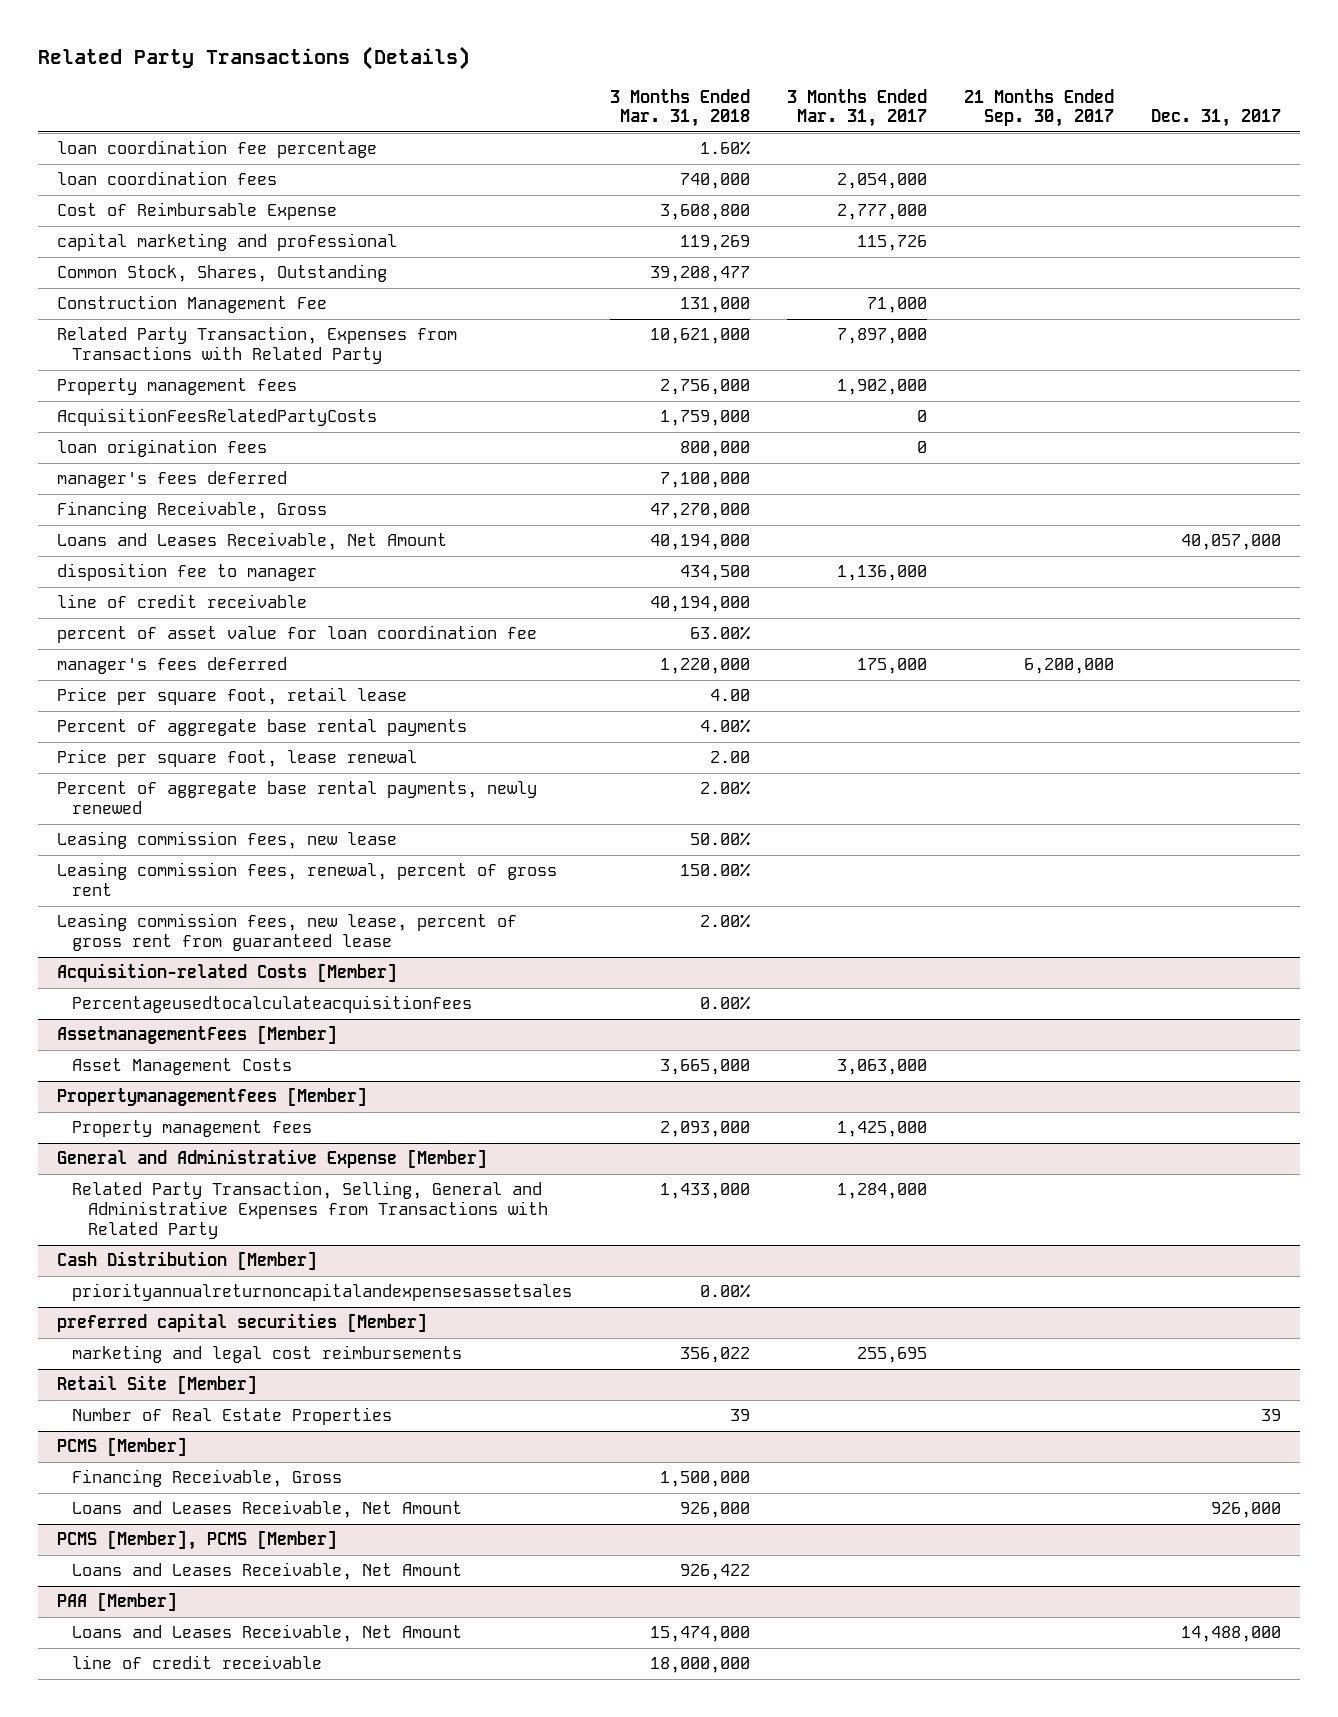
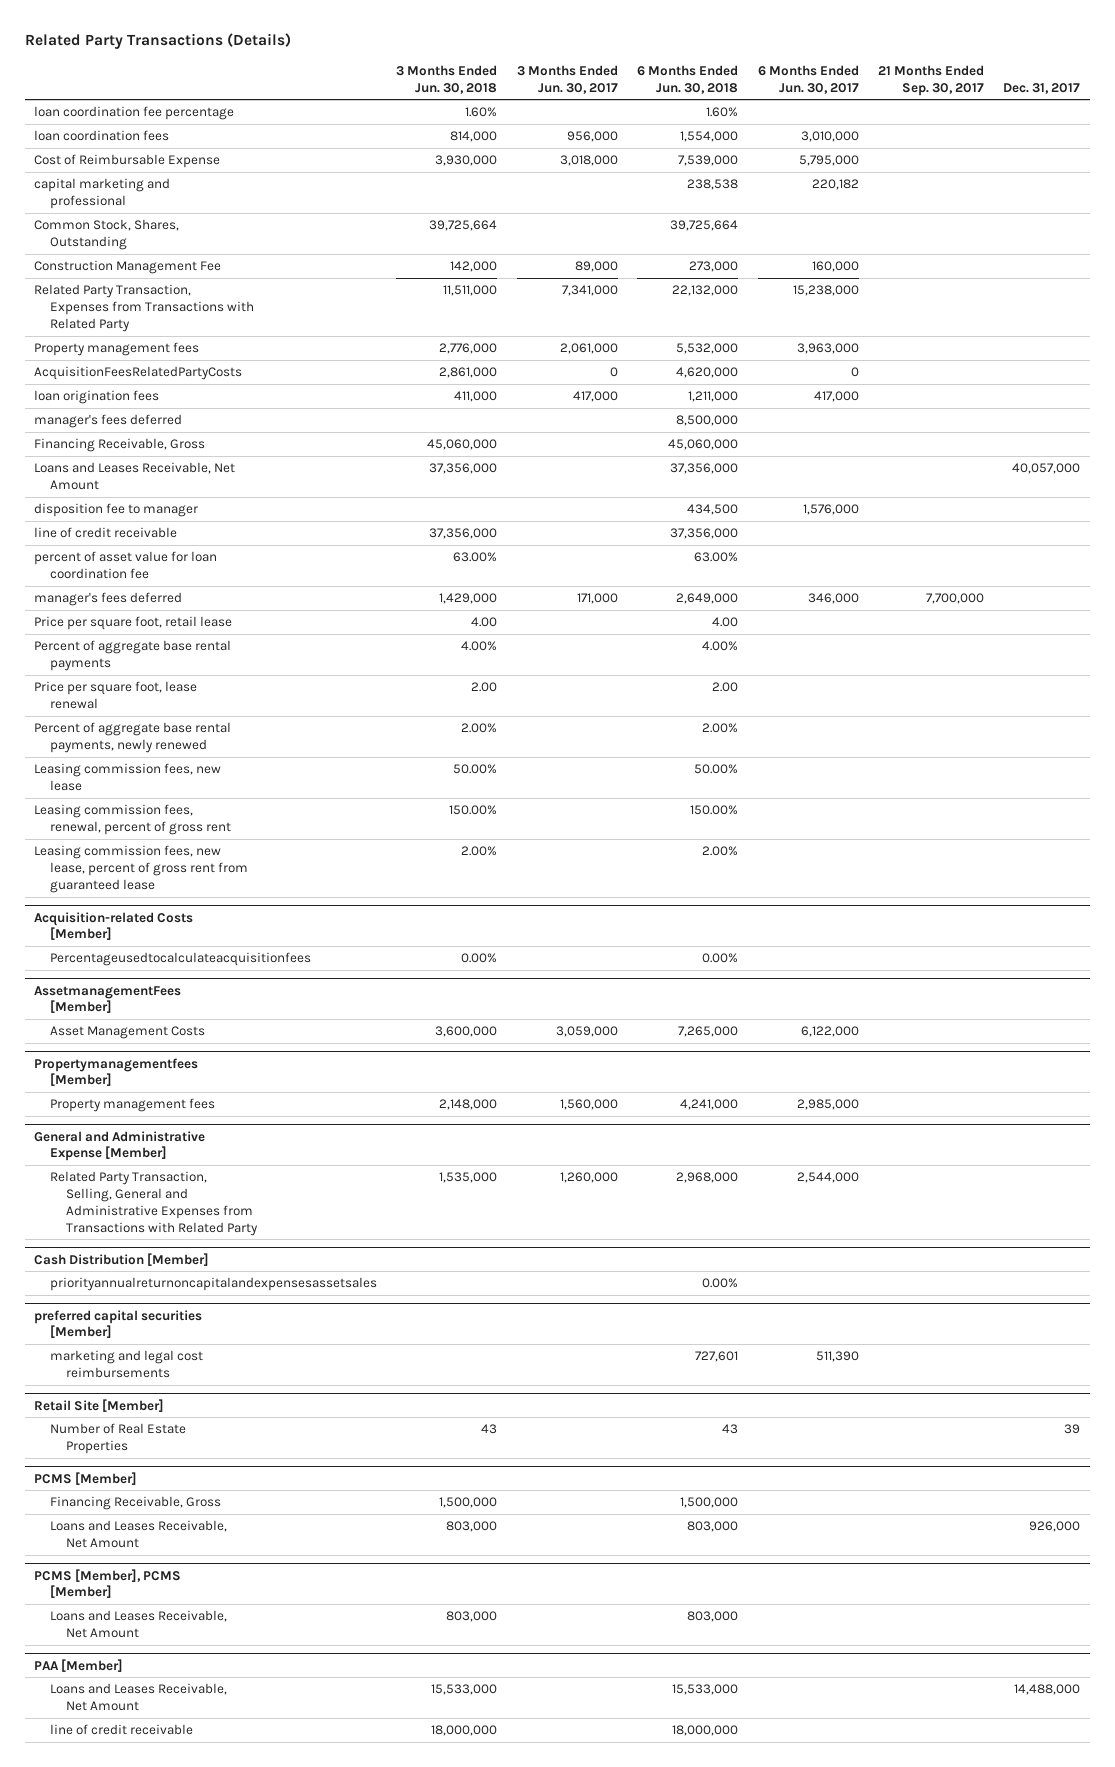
[609,88,750,128] 3 Months Ended Mar. 31, 2018 -> none
[786,88,927,128] 3 Months Ended Mar. 31, 2017 -> none
none -> [396,64,498,94] 3 Months Ended Jun. 30, 2018
none -> [516,64,618,94] 3 Months Ended Jun. 30, 2017
none -> [637,64,739,94] 6 Months Ended Jun. 30, 2018
none -> [757,64,859,94] 6 Months Ended Jun. 30, 2017
[1024,658,1115,675] 6,200,000 -> [925,593,984,605] 7,700,000

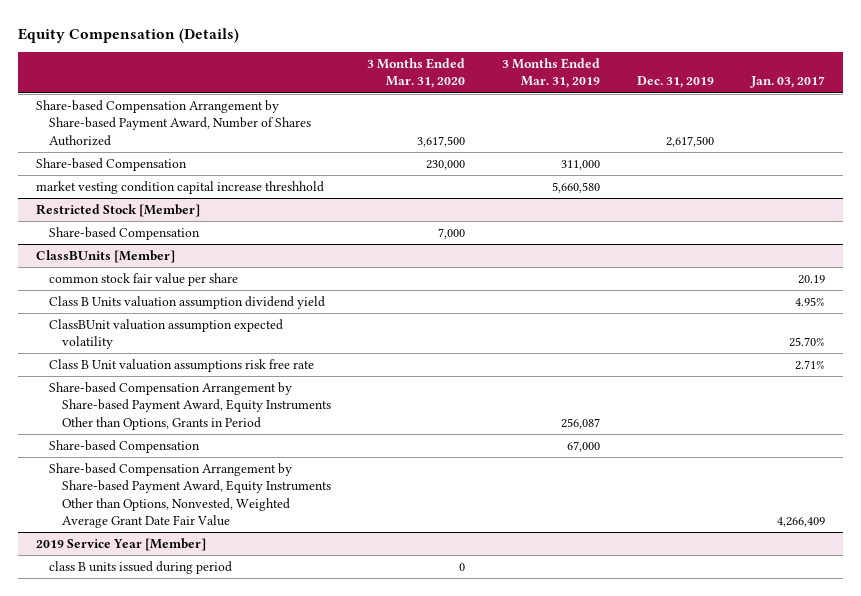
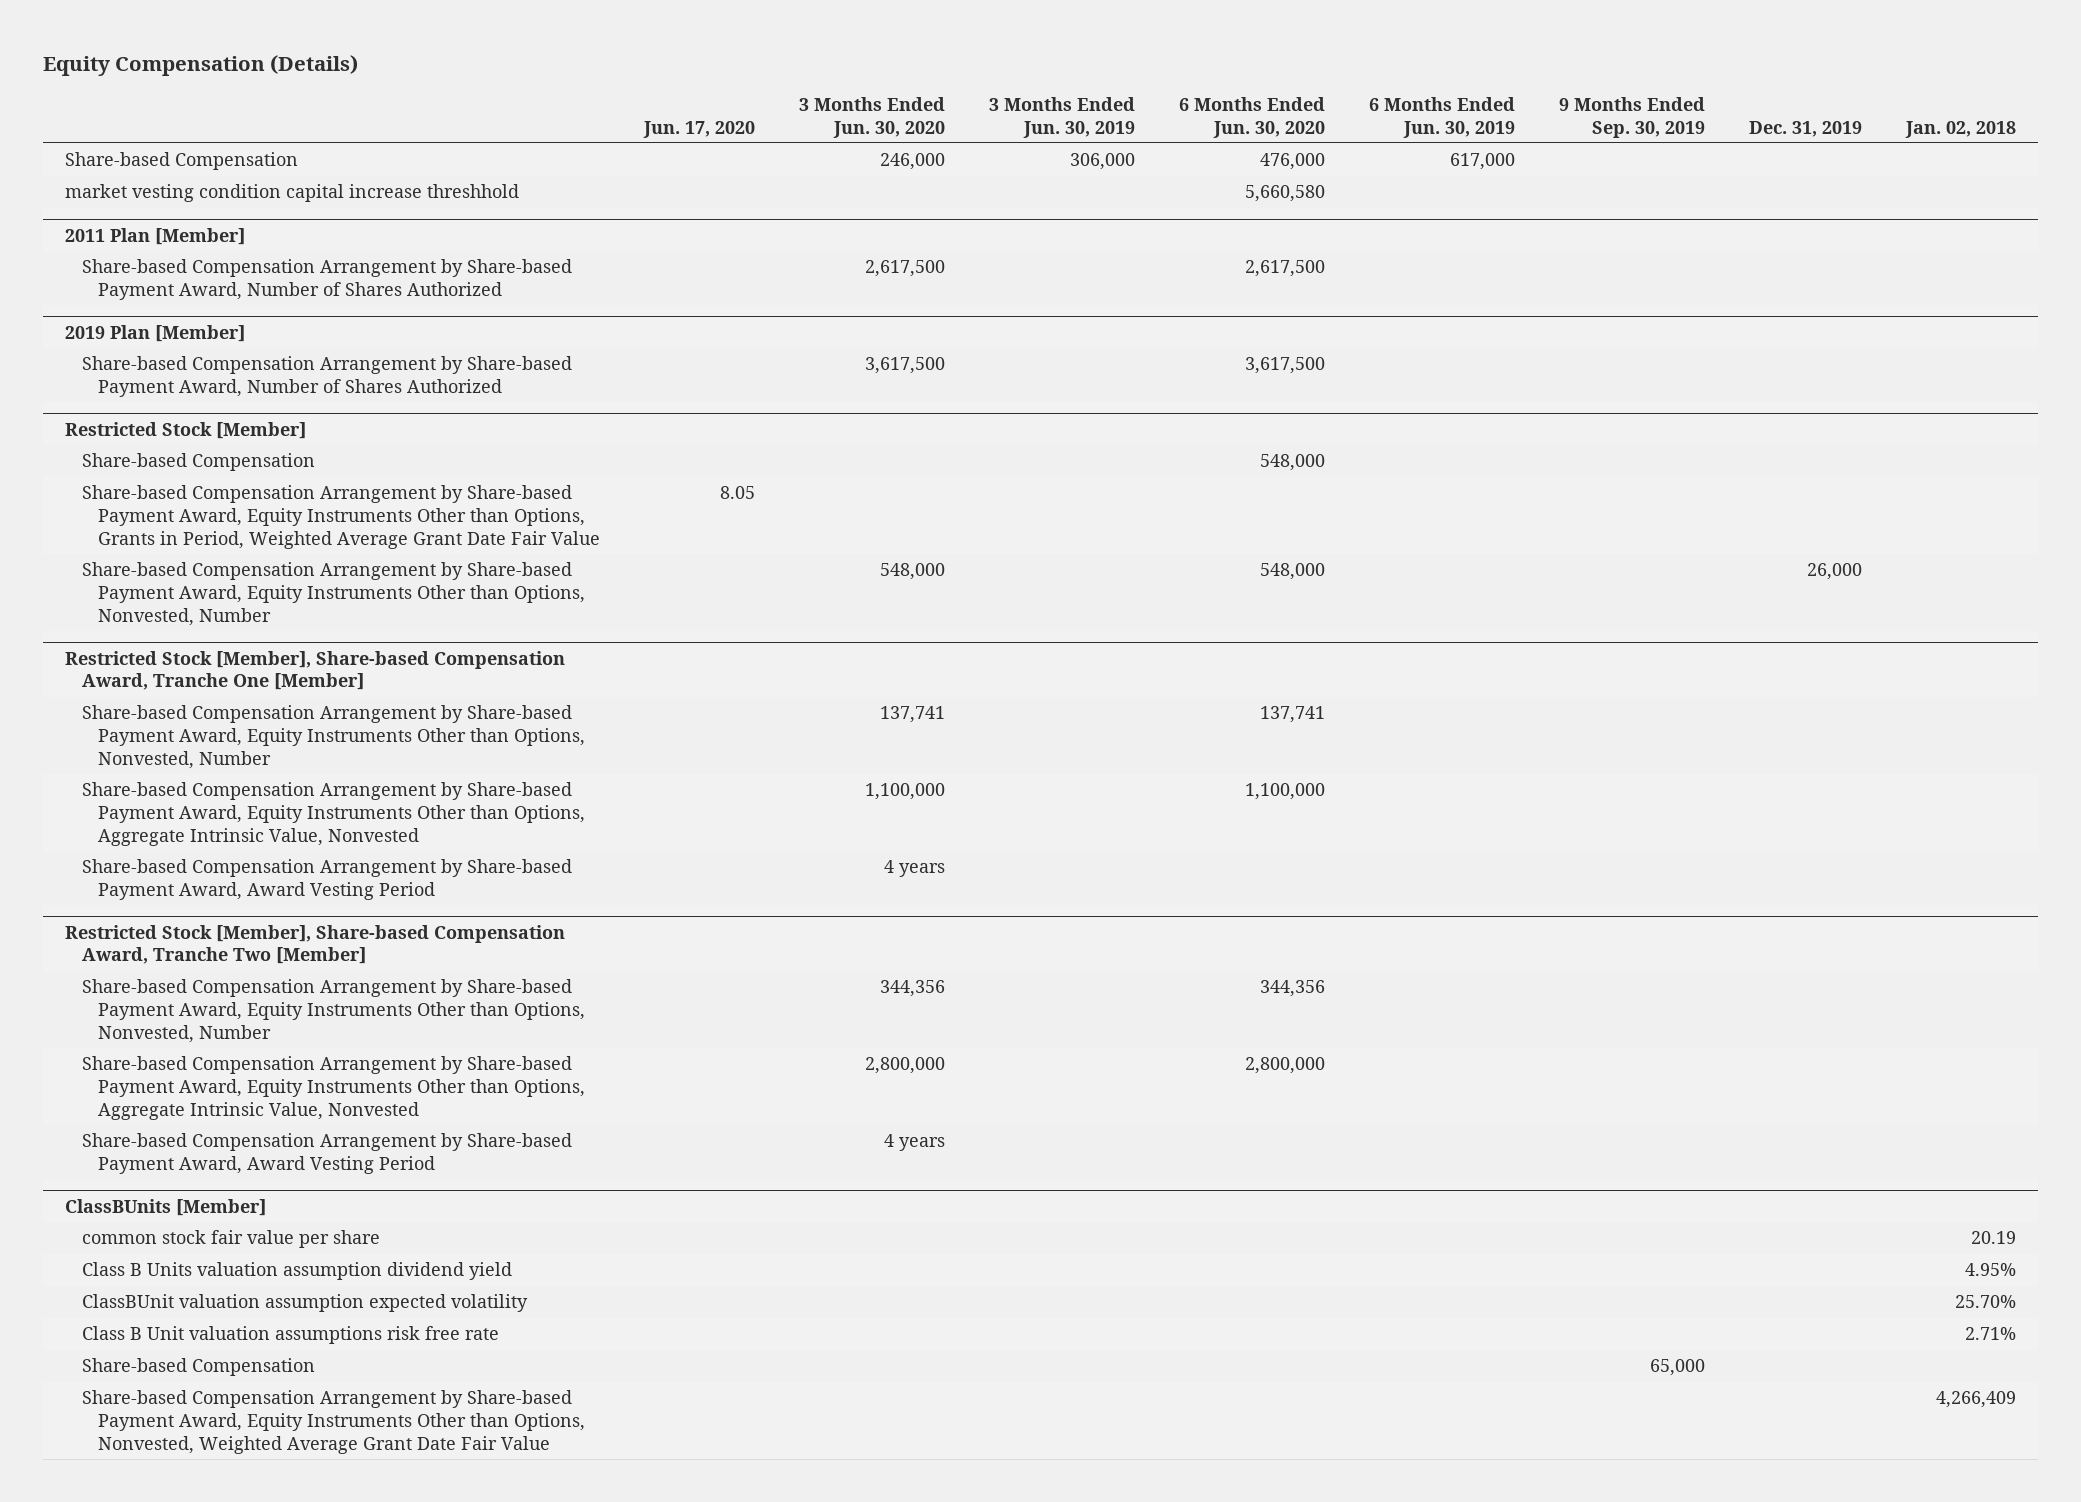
[367,58,466,89] 3 Months Ended Mar. 31, 2020 -> none
[502,58,601,89] 3 Months Ended Mar. 31, 2019 -> none
[749,76,825,89] Jan. 03, 2017 -> none
none -> [643,120,756,138] Jun. 17, 2020
none -> [799,96,946,138] 3 Months Ended Jun. 30, 2020
none -> [989,96,1136,138] 3 Months Ended Jun. 30, 2019
none -> [1179,96,1326,138] 6 Months Ended Jun. 30, 2020
none -> [1369,96,1516,138] 6 Months Ended Jun. 30, 2019
none -> [1559,96,1706,138] 9 Months Ended Sep. 30, 2019
none -> [1905,120,2017,138] Jan. 02, 2018
[36,99,311,146] Share-based Compensation Arrangement by Share-based Payment Award, Number of Shares Authorized -> none
none -> [64,227,245,245] 2011 Plan [Member]
none -> [81,259,572,301] Share-based Compensation Arrangement by Share-based Payment Award, Number of Shares Authorized
none -> [64,324,245,342] 2019 Plan [Member]
none -> [81,356,572,398] Share-based Compensation Arrangement by Share-based Payment Award, Number of Shares Authorized
none -> [81,485,601,549] Share-based Compensation Arrangement by Share-based Payment Award, Equity Instruments Other than Options, Grants in Period, Weighted Average Grant Date Fair Value
none -> [81,562,586,626] Share-based Compensation Arrangement by Share-based Payment Award, Equity Instruments Other than Options, Nonvested, Number
none -> [64,650,565,691] Restricted Stock [Member], Share-based Compensation Award, Tranche One [Member]
none -> [81,705,586,769] Share-based Compensation Arrangement by Share-based Payment Award, Equity Instruments Other than Options, Nonvested, Number
none -> [81,782,586,846] Share-based Compensation Arrangement by Share-based Payment Award, Equity Instruments Other than Options, Aggregate Intrinsic Value, Nonvested
none -> [81,859,572,901] Share-based Compensation Arrangement by Share-based Payment Award, Award Vesting Period
none -> [64,924,565,965] Restricted Stock [Member], Share-based Compensation Award, Tranche Two [Member]
none -> [81,979,586,1043] Share-based Compensation Arrangement by Share-based Payment Award, Equity Instruments Other than Options, Nonvested, Number
none -> [81,1056,586,1120] Share-based Compensation Arrangement by Share-based Payment Award, Equity Instruments Other than Options, Aggregate Intrinsic Value, Nonvested
none -> [81,1133,572,1175] Share-based Compensation Arrangement by Share-based Payment Award, Award Vesting Period
[48,381,331,430] Share-based Compensation Arrangement by Share-based Payment Award, Equity Instruments Other than Options, Grants in Period -> none
[36,537,207,551] 2019 Service Year [Member] -> none
[48,560,232,574] class B units issued during period -> none

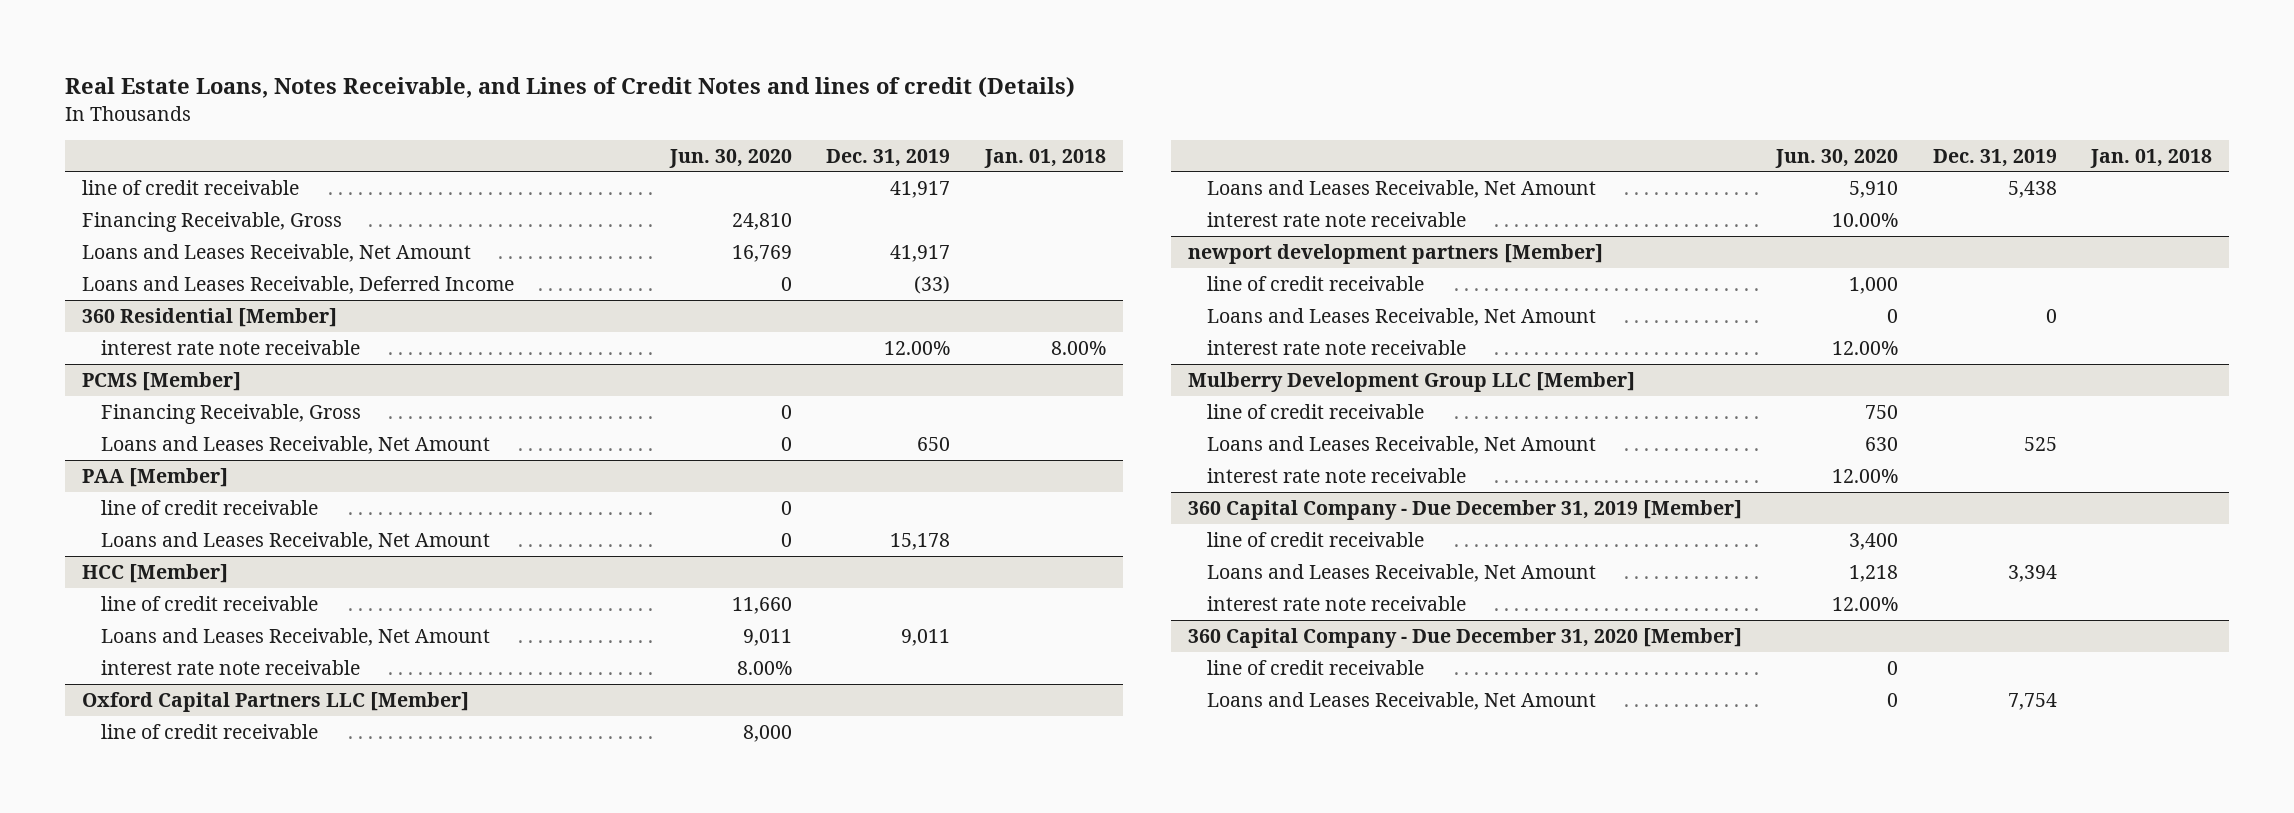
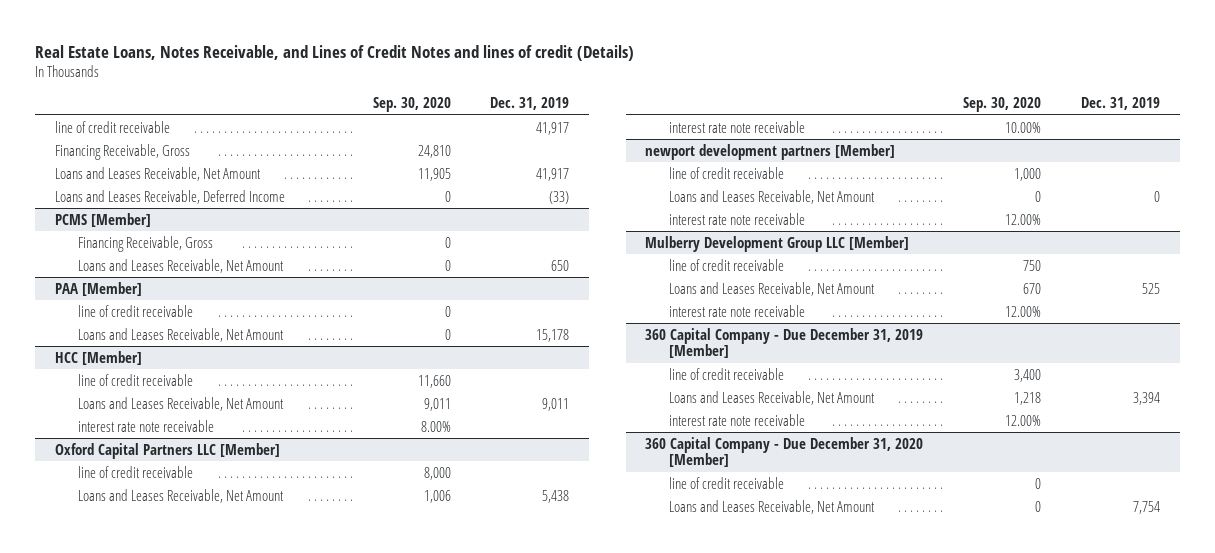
[668,148,792,168] Jun. 30, 2020 -> none
[983,148,1106,168] Jan. 01, 2018 -> none
none -> [372,97,451,113] Sep. 30, 2020
[81,307,337,327] 360 Residential [Member] -> none
[100,339,360,355] interest rate note receivable -> none

